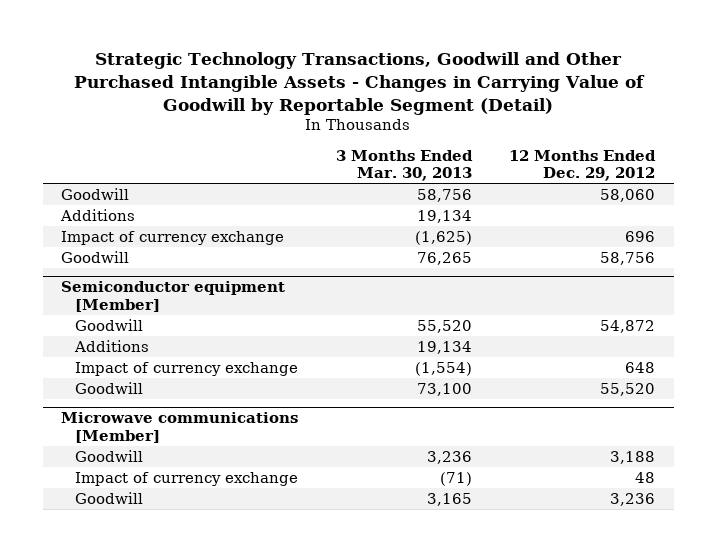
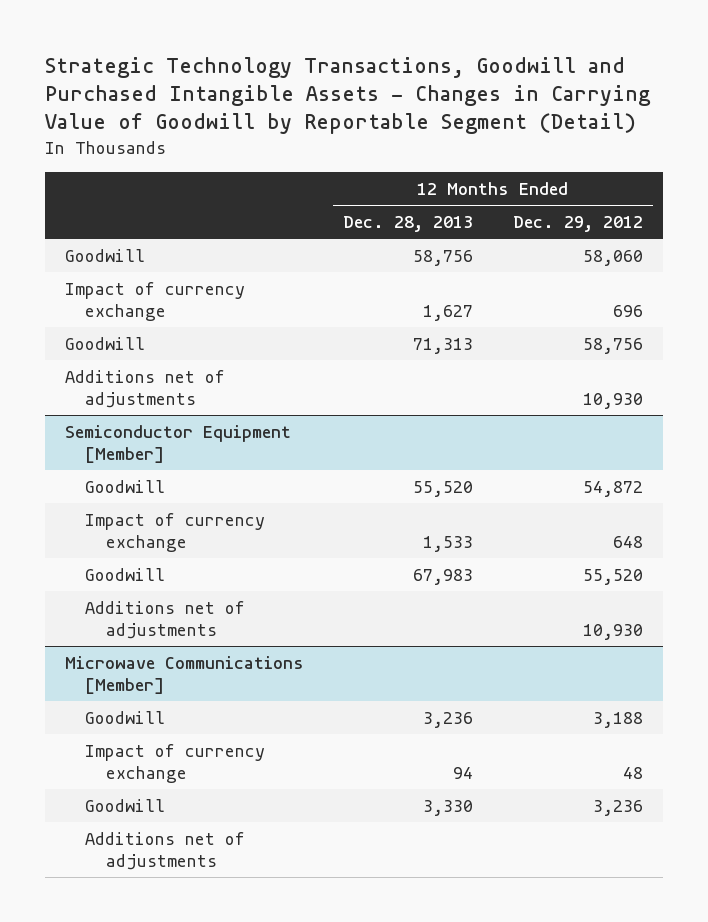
[74,52,646,115] Strategic Technology Transactions, Goodwill and Other Purchased Intangible Assets - Changes in Carrying Value of Goodwill by Reportable Segment (Detail) -> [44,56,651,135] Strategic Technology Transactions, Goodwill and Purchased Intangible Assets - Changes in Carrying Value of Goodwill by Reportable Segment (Detail)
[335,149,473,181] 3 Months Ended Mar. 30, 2013 -> none
none -> [343,215,474,232] Dec. 28, 2013
[60,208,136,221] Additions -> none
none -> [64,369,225,408] Additions net of adjustments
[61,281,286,312] Semiconductor equipment [Member] -> [64,424,291,463] Semiconductor Equipment [Member]
[73,339,149,352] Additions -> none
none -> [85,600,246,639] Additions net of adjustments
[61,412,299,443] Microwave communications [Member] -> [64,655,304,694] Microwave Communications [Member]
none -> [85,831,246,870] Additions net of adjustments

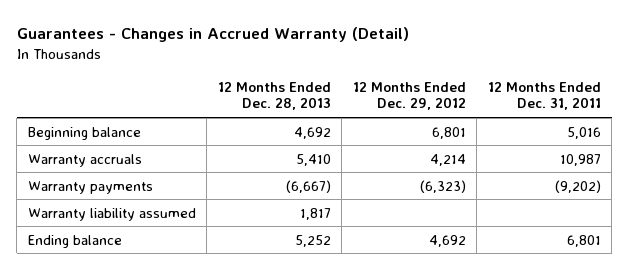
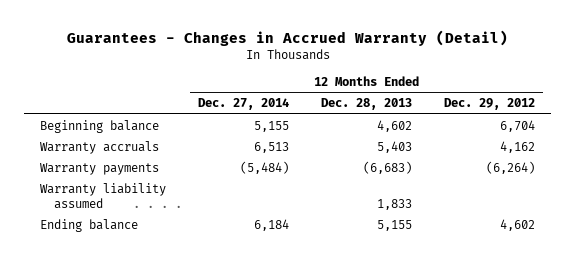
[487,81,601,111] 12 Months Ended Dec. 31, 2011 -> none
none -> [198,98,290,111] Dec. 27, 2014
[293,126,331,139] 4,692 -> [377,119,413,132] 4,602
[431,126,466,139] 6,801 -> [500,119,536,132] 6,704
[295,153,331,166] 5,410 -> [377,140,413,153] 5,403
[429,153,466,166] 4,214 -> [500,140,536,153] 4,162
[285,179,331,193] (6,667) -> [363,160,413,174] (6,683)
[419,179,466,193] (6,323) -> [486,160,536,174] (6,264)
[299,207,331,220] 1,817 -> [377,198,413,210] 1,833
[294,234,331,247] 5,252 -> [377,219,413,231] 5,155
[428,234,466,247] 4,692 -> [500,218,536,231] 4,602

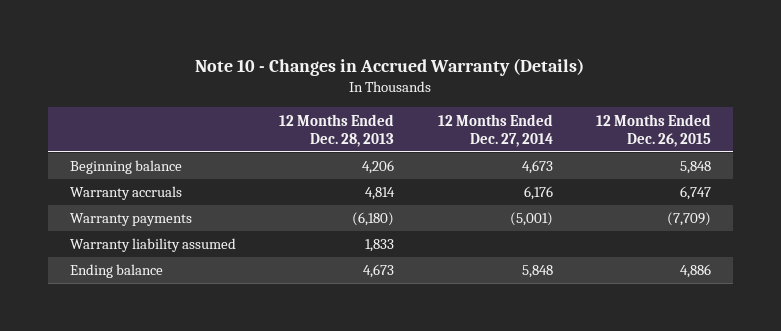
[66,30,508,47] Guarantees - Changes in Accrued Warranty (Detail) -> [195,57,585,76] Note 10 - Changes in Accrued Warranty (Details)
[444,98,536,111] Dec. 29, 2012 -> none
none -> [595,113,711,147] 12 Months Ended Dec. 26, 2015
[254,120,290,132] 5,155 -> [521,160,553,175] 4,673
[377,119,413,132] 4,602 -> [362,160,395,175] 4,206
[254,141,290,153] 6,513 -> [523,186,553,201] 6,176
[377,140,413,153] 5,403 -> [365,187,396,201] 4,814
[240,160,290,174] (5,484) -> [509,212,553,227] (5,001)
[363,160,413,174] (6,683) -> [352,212,395,227] (6,180)
[254,218,290,231] 6,184 -> [521,265,553,279] 5,848
[377,219,413,231] 5,155 -> [363,264,395,279] 4,673

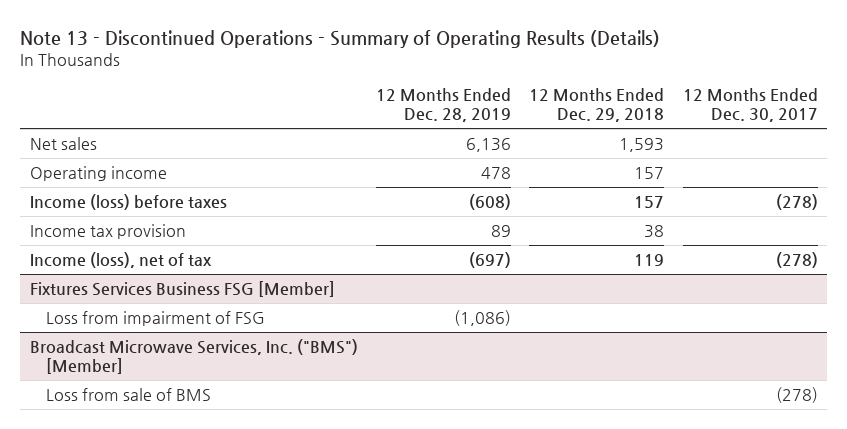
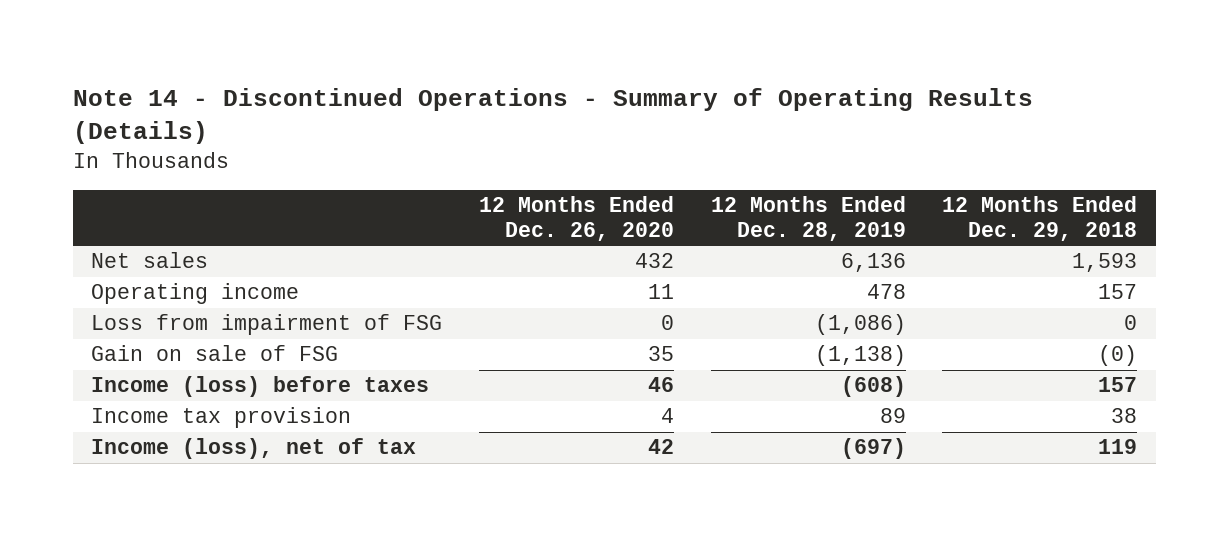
[20,30,661,49] Note 13 - Discontinued Operations - Summary of Operating Results (Details) -> [73,88,1034,145] Note 14 - Discontinued Operations - Summary of Operating Results (Details)
[682,88,818,123] 12 Months Ended Dec. 30, 2017 -> none
none -> [478,196,674,242] 12 Months Ended Dec. 26, 2020
none -> [91,314,443,336] Loss from impairment of FSG
none -> [91,345,339,362] Gain on sale of FSG
[29,280,335,297] Fixtures Services Business FSG [Member] -> none
[46,310,266,326] Loss from impairment of FSG -> none
[29,338,358,375] Broadcast Microwave Services, Inc. ("BMS") [Member] -> none
[46,387,212,401] Loss from sale of BMS -> none

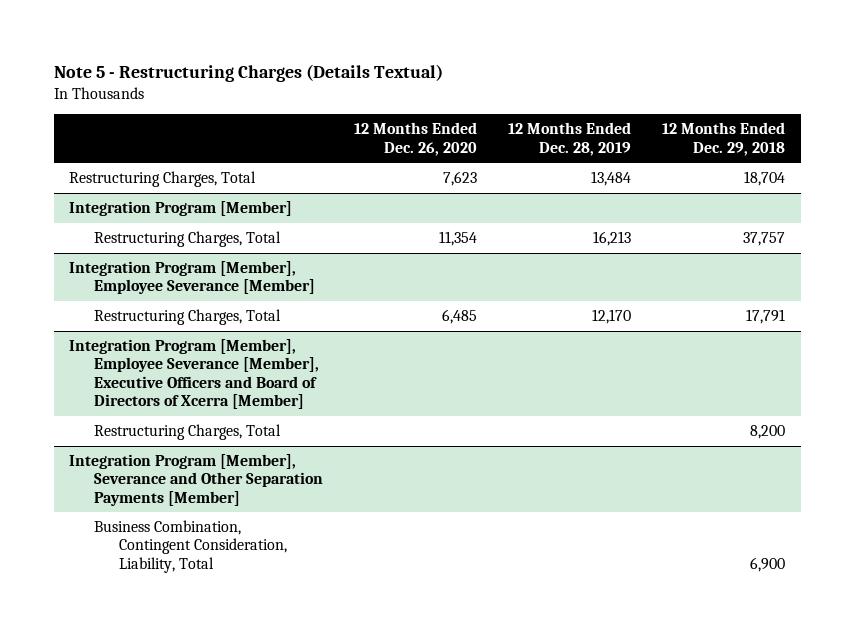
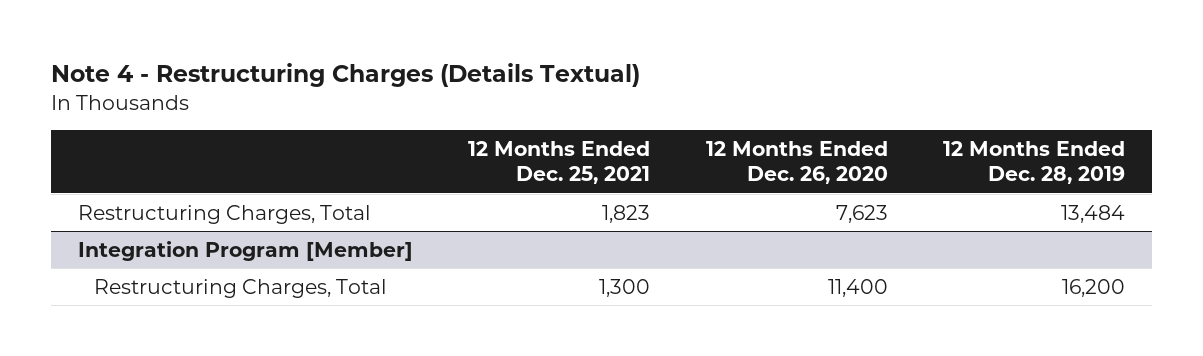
[53,63,443,82] Note 5 - Restructuring Charges (Details Textual) -> [50,63,640,88] Note 4 - Restructuring Charges (Details Textual)
[662,122,786,156] 12 Months Ended Dec. 29, 2018 -> none
none -> [468,141,651,185] 12 Months Ended Dec. 25, 2021
[69,261,315,295] Integration Program [Member], Employee Severance [Member] -> none
[93,309,281,326] Restructuring Charges, Total -> none
[69,339,319,410] Integration Program [Member], Employee Severance [Member], Executive Officers and Board of Directors of Xcerra [Member] -> none
[93,424,281,441] Restructuring Charges, Total -> none
[69,454,323,506] Integration Program [Member], Severance and Other Separation Payments [Member] -> none
[93,520,287,573] Business Combination, Contingent Consideration, Liability, Total -> none
[439,231,478,247] 11,354 -> [827,278,888,297] 11,400
[593,231,632,247] 16,213 -> [1061,278,1125,297] 16,200

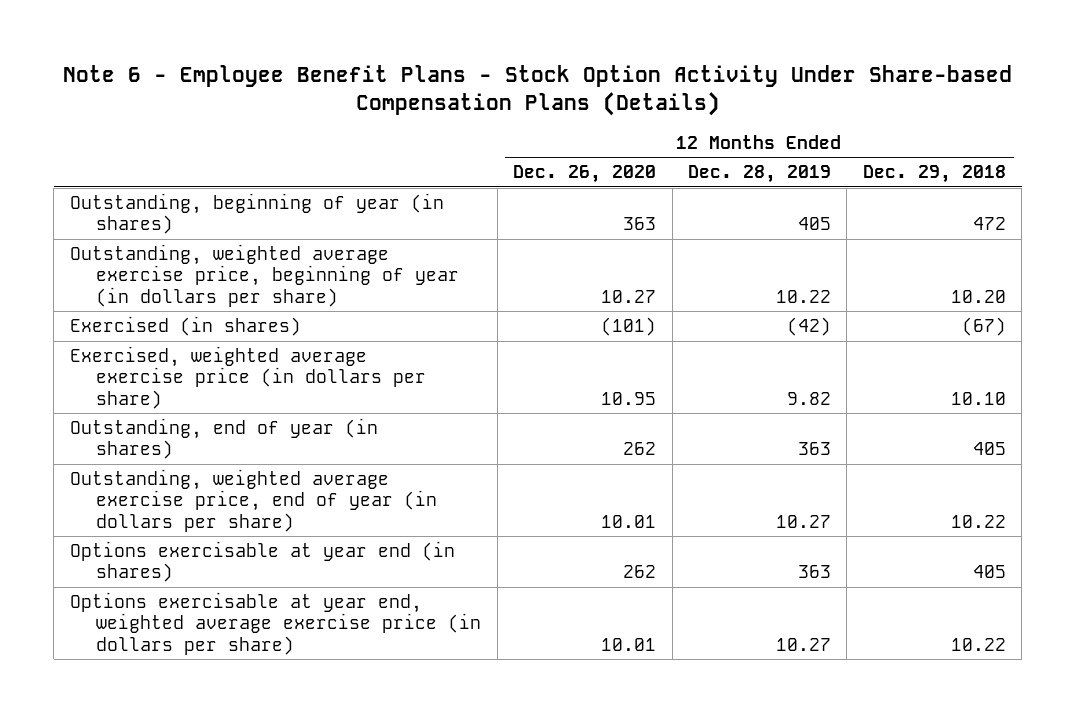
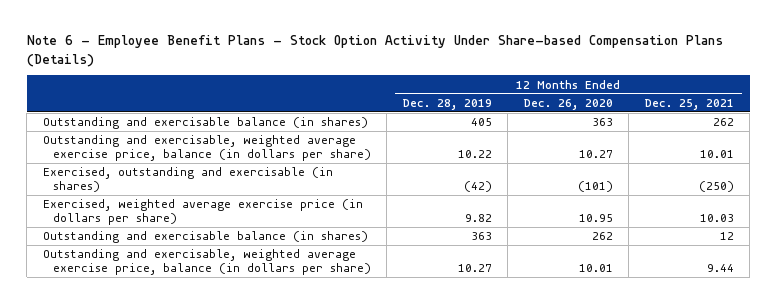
[862,165,1006,184] Dec. 29, 2018 -> none
none -> [644,98,734,110] Dec. 25, 2021
[69,193,444,235] Outstanding, beginning of year (in shares) -> [42,117,368,130] Outstanding and exercisable balance (in shares)
[69,244,460,307] Outstanding, weighted average exercise price, beginning of year (in dollars per share) -> [42,135,371,162] Outstanding and exercisable, weighted average exercise price, balance (in dollars per share)
[69,316,301,337] Exercised (in shares) -> [42,167,333,193] Exercised, outstanding and exercisable (in shares)
[69,541,455,583] Options exercisable at year end (in shares) -> none
[69,592,482,655] Options exercisable at year end, weighted average exercise price (in dollars per share) -> none
[69,418,378,460] Outstanding, end of year (in shares) -> [42,231,368,244] Outstanding and exercisable balance (in shares)
[69,469,438,532] Outstanding, weighted average exercise price, end of year (in dollars per share) -> [42,249,371,276] Outstanding and exercisable, weighted average exercise price, balance (in dollars per share)

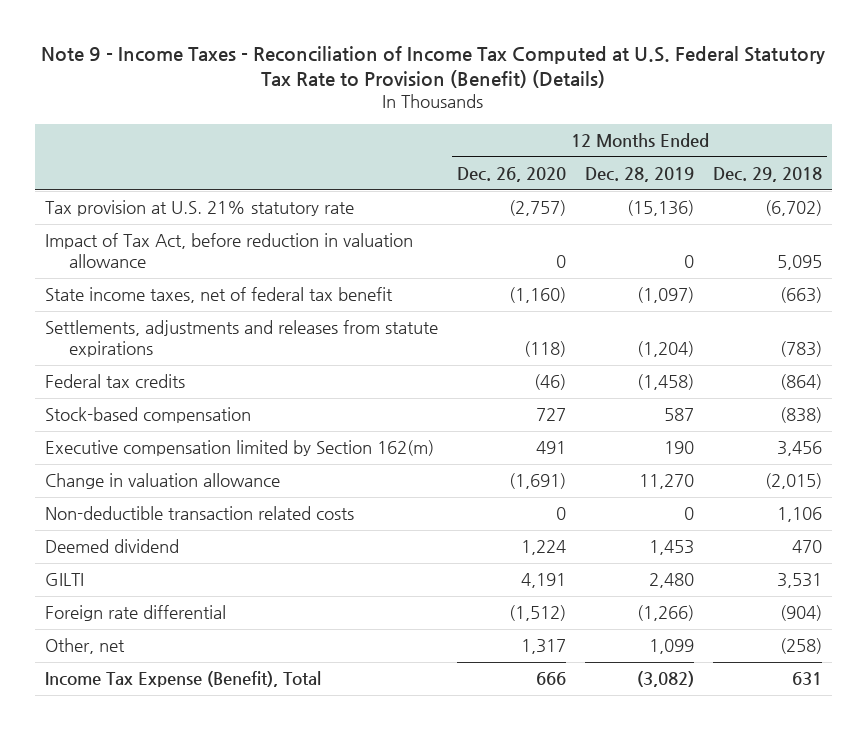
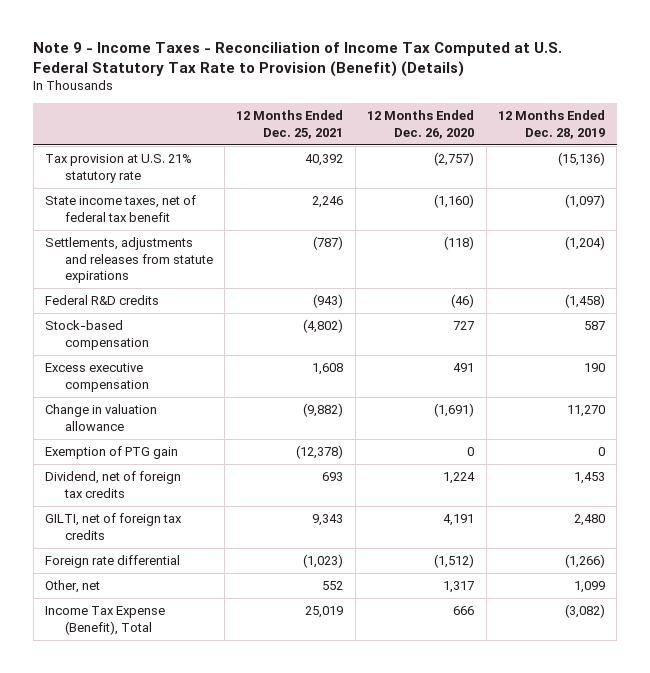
[713,166,823,182] Dec. 29, 2018 -> none
none -> [236,110,344,139] 12 Months Ended Dec. 25, 2021
[44,233,413,269] Impact of Tax Act, before reduction in valuation allowance -> none
[44,374,185,389] Federal tax credits -> [45,295,160,306] Federal R&D credits
[44,440,434,457] Executive compensation limited by Section 162(m) -> [45,363,149,392] Excess executive compensation
[44,506,354,521] Non-deductible transaction related costs -> none
none -> [45,446,179,460] Exemption of PTG gain
[44,539,179,554] Deemed dividend -> [45,471,182,498] Dividend, net of foreign tax credits
[44,573,84,587] GILTI -> [45,513,183,540] GILTI, net of foreign tax credits

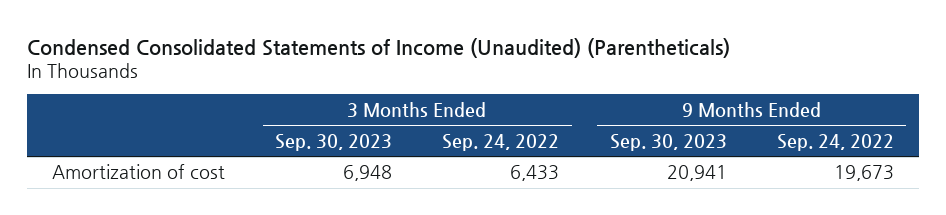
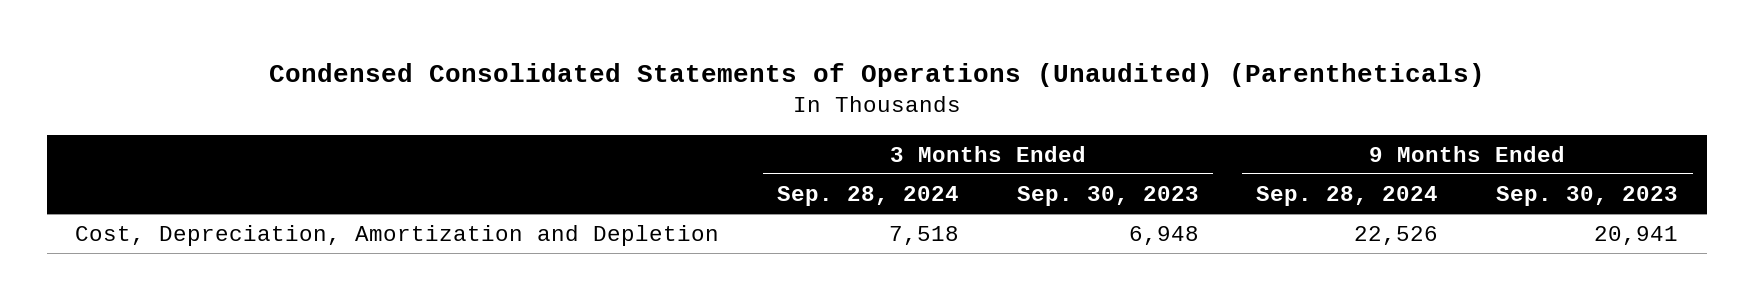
[26,37,730,58] Condensed Consolidated Statements of Income (Unaudited) (Parentheticals) -> [268,62,1485,87] Condensed Consolidated Statements of Operations (Unaudited) (Parentheticals)
[442,133,560,151] Sep. 24, 2022 -> none
[776,133,894,151] Sep. 24, 2022 -> none
none -> [777,185,960,206] Sep. 28, 2024
none -> [1256,185,1439,206] Sep. 28, 2024
[51,164,225,180] Amortization of cost -> [75,225,720,247] Cost, Depreciation, Amortization and Depletion

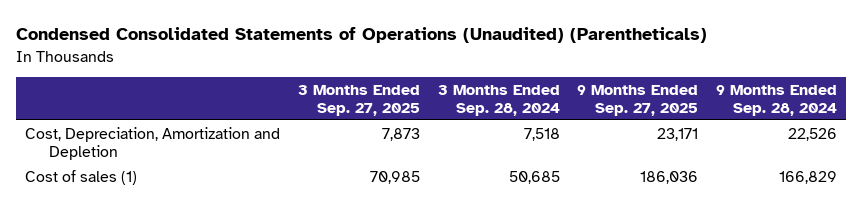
[1016,185,1199,206] Sep. 30, 2023 -> none
[1496,185,1679,206] Sep. 30, 2023 -> none
none -> [297,84,420,117] 3 Months Ended Sep. 27, 2025
none -> [577,84,699,117] 9 Months Ended Sep. 27, 2025
none -> [25,169,138,185] Cost of sales (1)

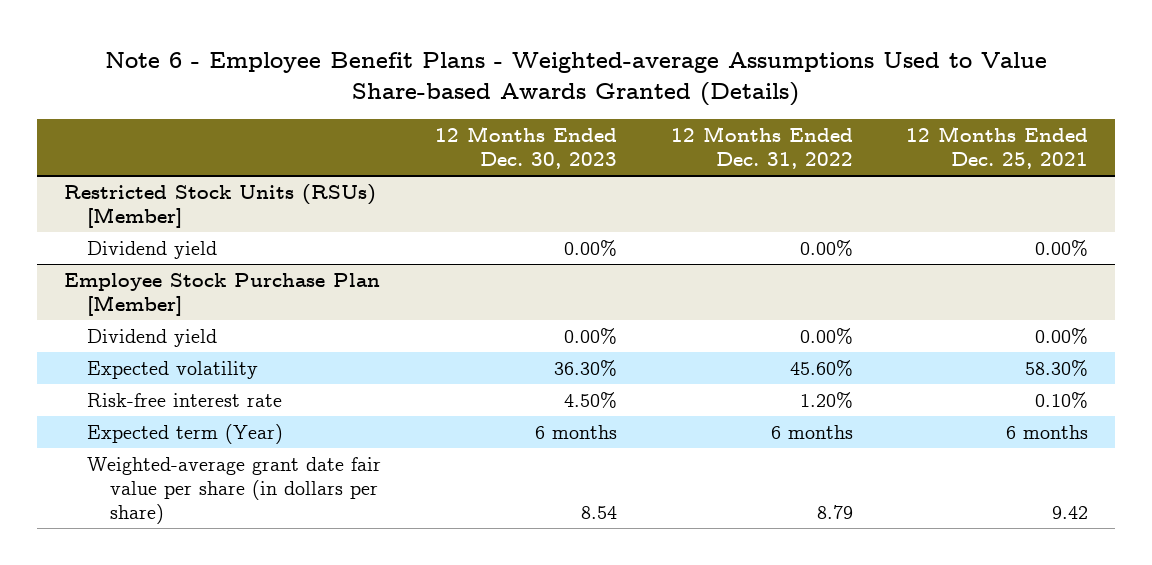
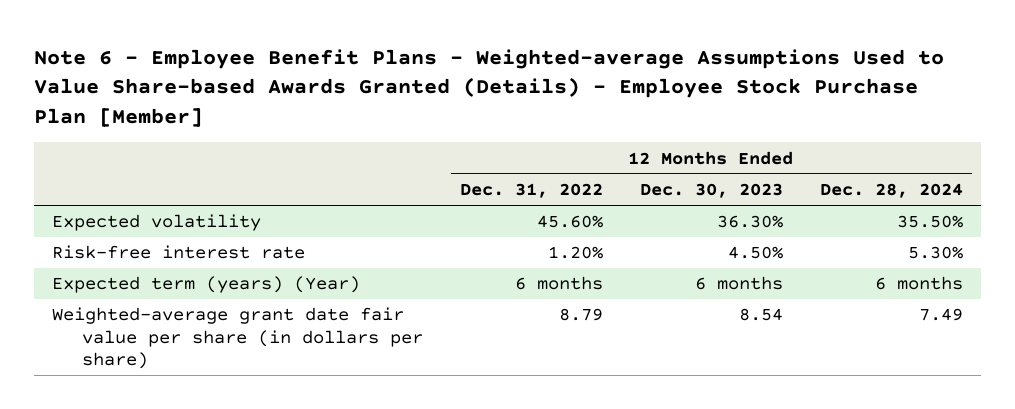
[105,52,1048,107] Note 6 - Employee Benefit Plans - Weighted-average Assumptions Used to Value Share-based Awards Granted (Details) -> [33,48,944,128] Note 6 - Employee Benefit Plans - Weighted-average Assumptions Used to Value Share-based Awards Granted (Details) - Employee Stock Purchase Plan [Member]
[906,125,1089,170] 12 Months Ended Dec. 25, 2021 -> none
none -> [819,183,963,199] Dec. 28, 2024
[64,183,377,228] Restricted Stock Units (RSUs) [Member] -> none
[87,240,218,259] Dividend yield -> none
[64,272,381,316] Employee Stock Purchase Plan [Member] -> none
[87,328,218,347] Dividend yield -> none
[87,423,284,444] Expected term (Year) -> [52,276,361,294] Expected term (years) (Year)

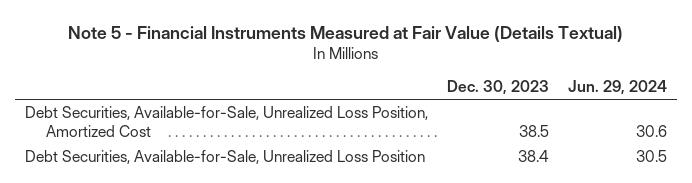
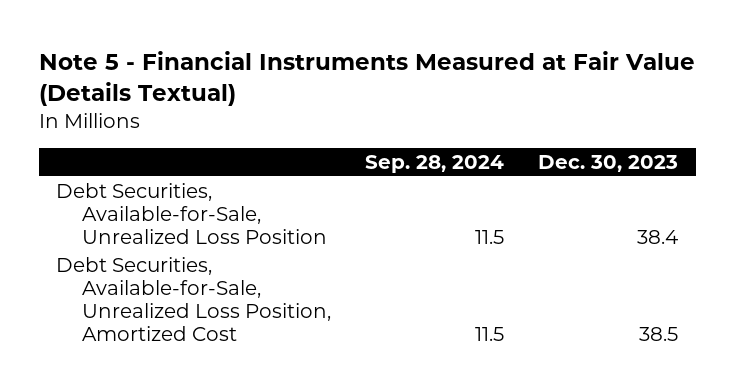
[568,80,668,96] Jun. 29, 2024 -> none
none -> [365,154,505,173] Sep. 28, 2024
[24,105,428,138] Debt Securities, Available-for-Sale, Unrealized Loss Position, Amortized Cost -> [56,256,332,342] Debt Securities, Available-for-Sale, Unrealized Loss Position, Amortized Cost

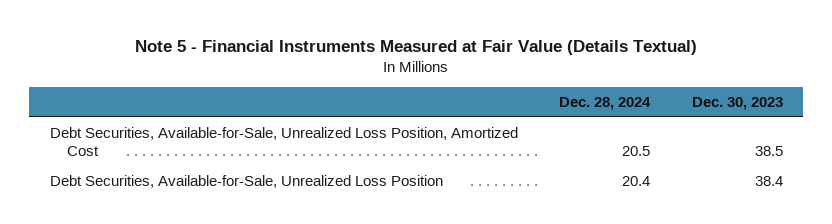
[365,154,505,173] Sep. 28, 2024 -> none
none -> [559,97,652,111] Dec. 28, 2024
[56,182,328,244] Debt Securities, Available-for-Sale, Unrealized Loss Position -> [49,174,443,188] Debt Securities, Available-for-Sale, Unrealized Loss Position

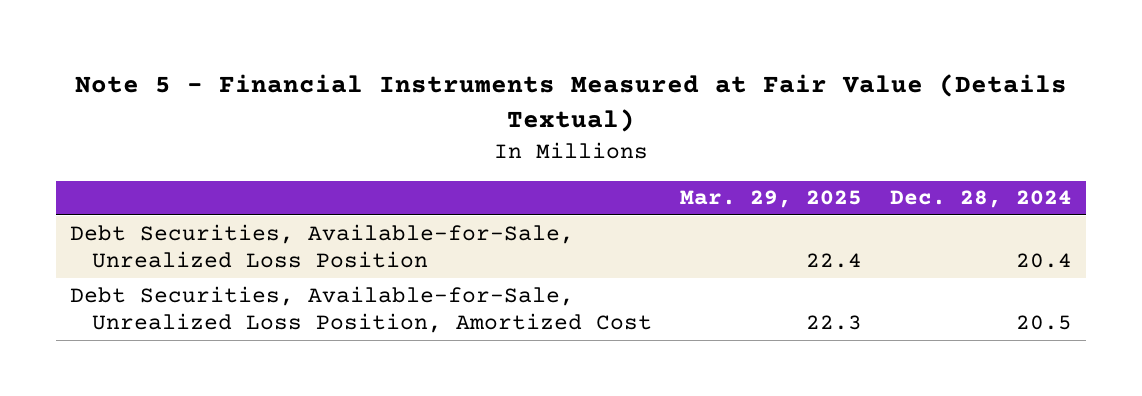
[691,97,783,111] Dec. 30, 2023 -> none
none -> [680,190,863,209] Mar. 29, 2025
[49,126,518,157] Debt Securities, Available-for-Sale, Unrealized Loss Position, Amortized Cost -> [70,285,653,334] Debt Securities, Available-for-Sale, Unrealized Loss Position, Amortized Cost

